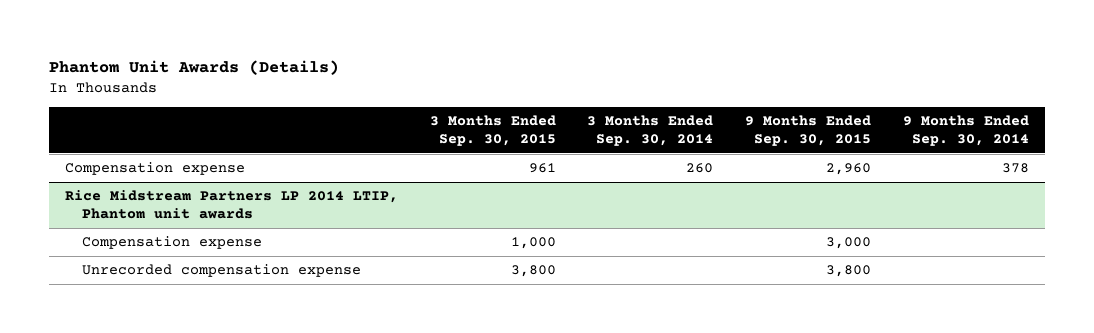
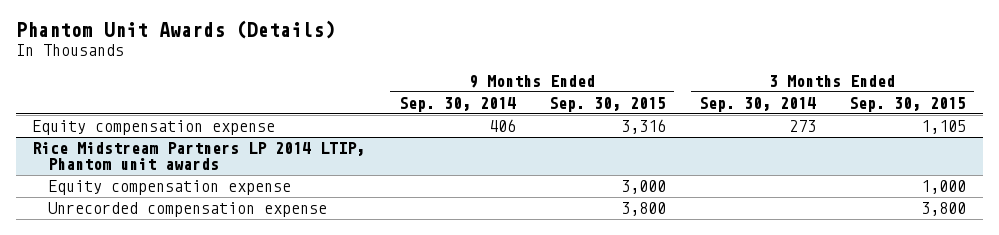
[64,162,245,176] Compensation expense -> [32,120,276,136] Equity compensation expense
[528,163,556,174] 961 -> [921,120,967,135] 1,105
[686,163,714,174] 260 -> [788,120,816,133] 273
[826,163,872,176] 2,960 -> [620,119,666,135] 3,316
[1001,163,1029,174] 378 -> [488,119,516,133] 406
[82,236,263,250] Compensation expense -> [47,180,291,196] Equity compensation expense

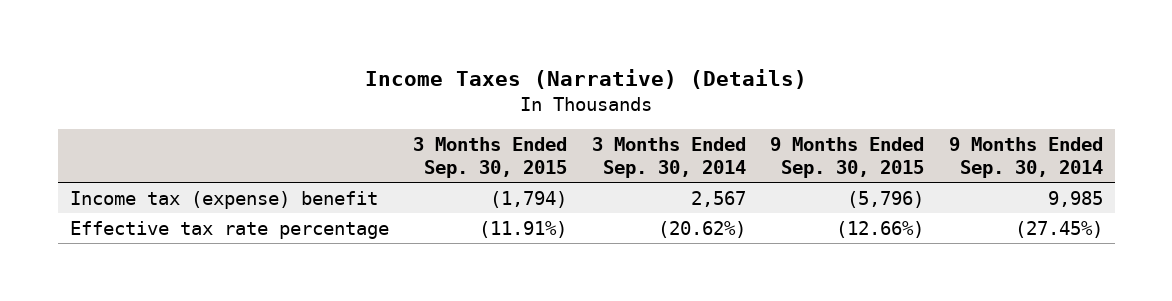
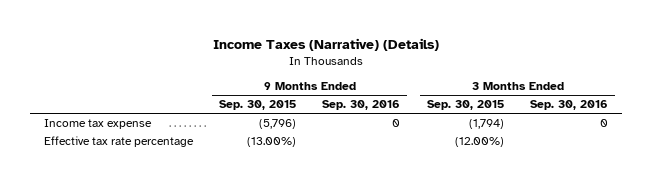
[591,137,746,178] 3 Months Ended Sep. 30, 2014 -> none
[948,137,1103,178] 9 Months Ended Sep. 30, 2014 -> none
none -> [322,100,401,111] Sep. 30, 2016
none -> [530,100,609,111] Sep. 30, 2016
[69,190,378,209] Income tax (expense) benefit -> [43,119,152,130] Income tax expense
[479,220,568,238] (11.91%) -> [454,137,504,148] (12.00%)
[836,220,925,238] (12.66%) -> [247,137,297,148] (13.00%)

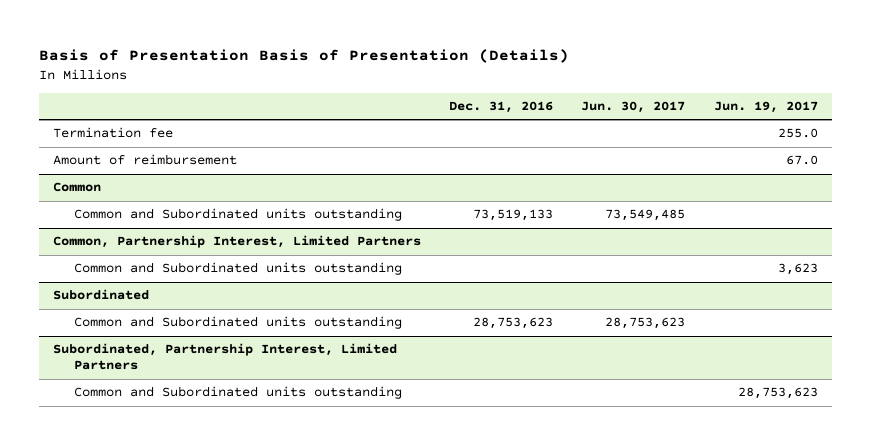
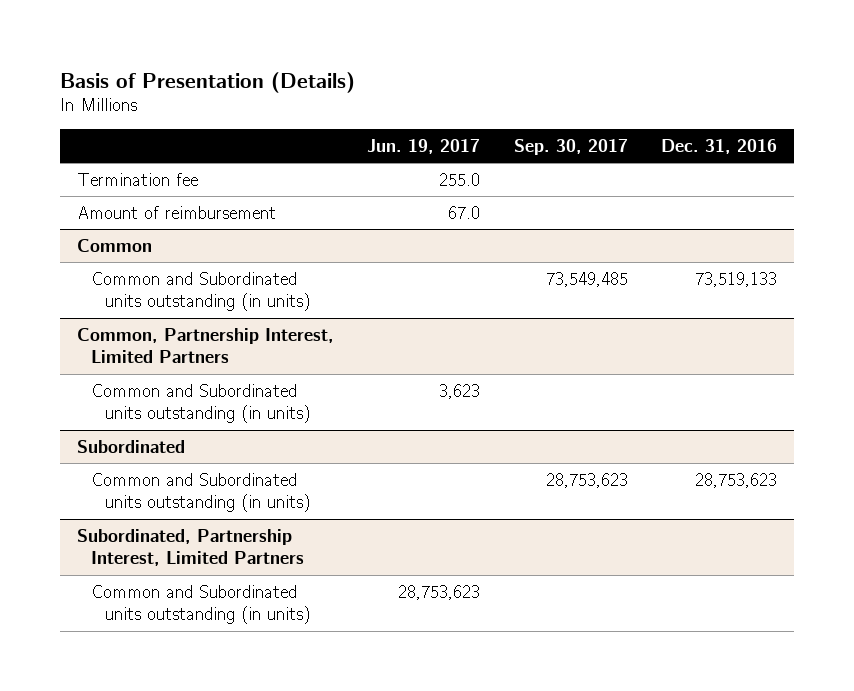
[38,49,569,64] Basis of Presentation Basis of Presentation (Details) -> [60,71,356,93] Basis of Presentation (Details)
[581,101,686,114] Jun. 30, 2017 -> none
none -> [513,138,628,155] Sep. 30, 2017
[74,208,403,222] Common and Subordinated units outstanding -> [91,271,311,311] Common and Subordinated units outstanding (in units)
[74,262,403,276] Common and Subordinated units outstanding -> [91,383,311,423] Common and Subordinated units outstanding (in units)
[74,316,403,330] Common and Subordinated units outstanding -> [91,472,311,512] Common and Subordinated units outstanding (in units)
[74,386,403,400] Common and Subordinated units outstanding -> [91,584,311,624] Common and Subordinated units outstanding (in units)

